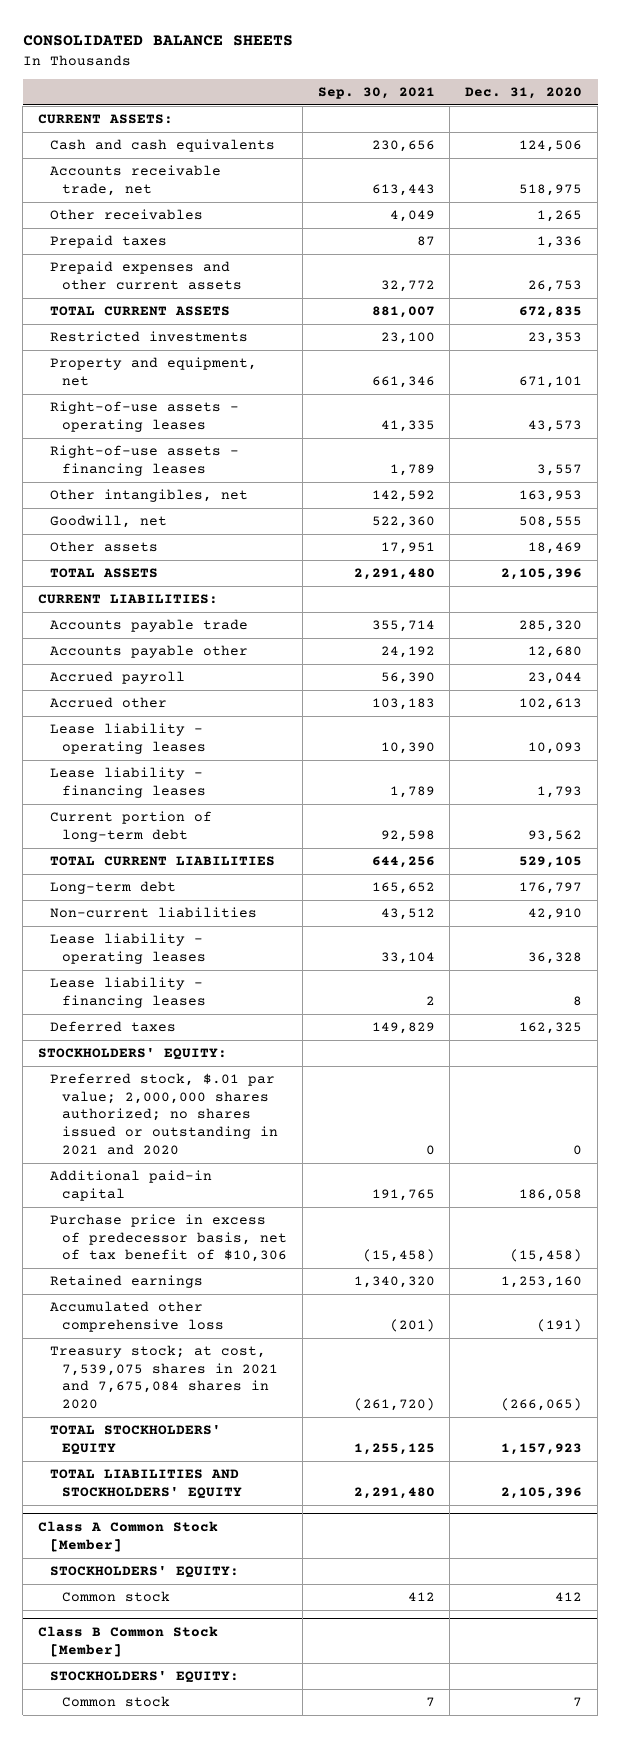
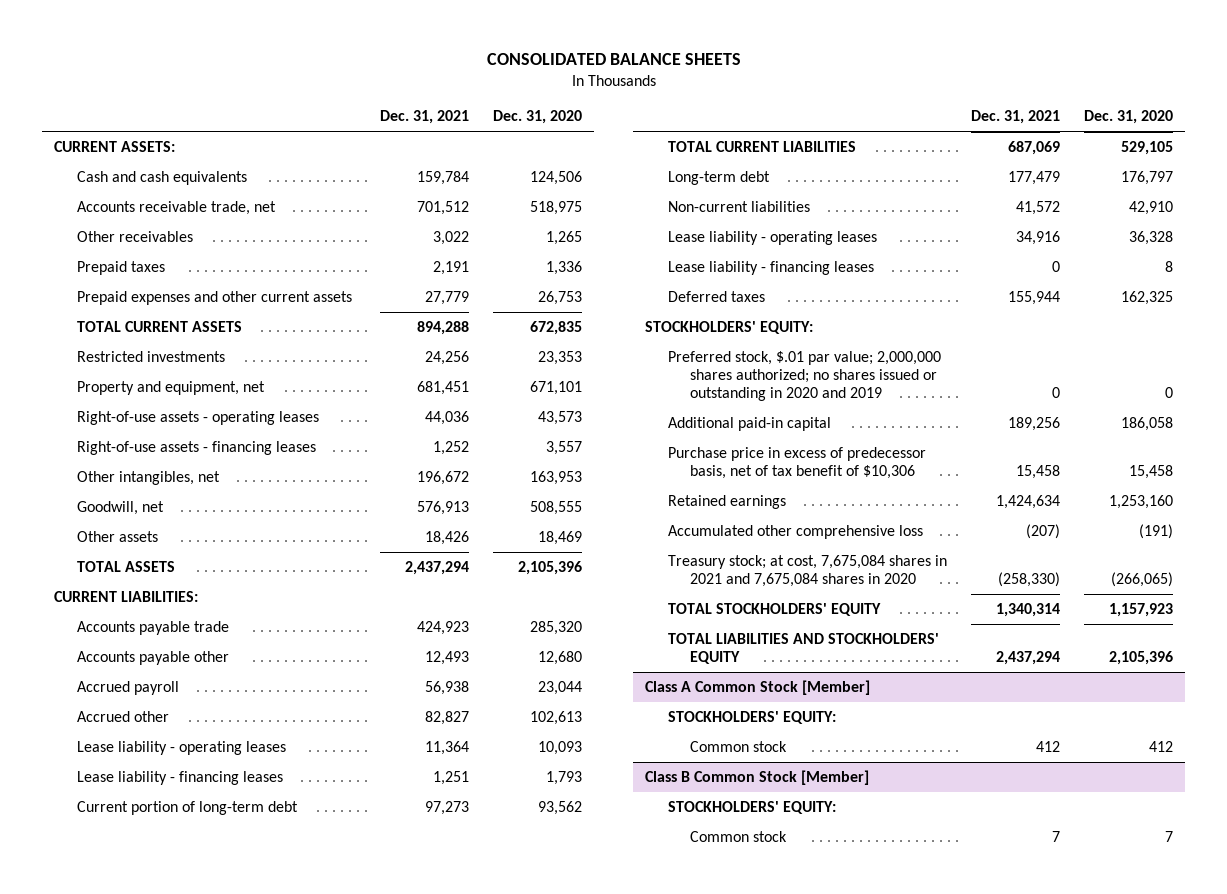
[317,87,435,100] Sep. 30, 2021 -> none
none -> [379,110,469,125] Dec. 31, 2021
[50,1073,278,1155] Preferred stock, $.01 par value; 2,000,000 shares authorized; no shares issued or outstanding in 2021 and 2020 -> [667,350,941,401] Preferred stock, $.01 par value; 2,000,000 shares authorized; no shares issued or outstanding in 2020 and 2019
[510,1249,583,1263] (15,458) -> [1129,464,1174,479] 15,458
[50,1345,278,1410] Treasury stock; at cost, 7,539,075 shares in 2021 and 7,675,084 shares in 2020 -> [667,554,947,587] Treasury stock; at cost, 7,675,084 shares in 2021 and 7,675,084 shares in 2020

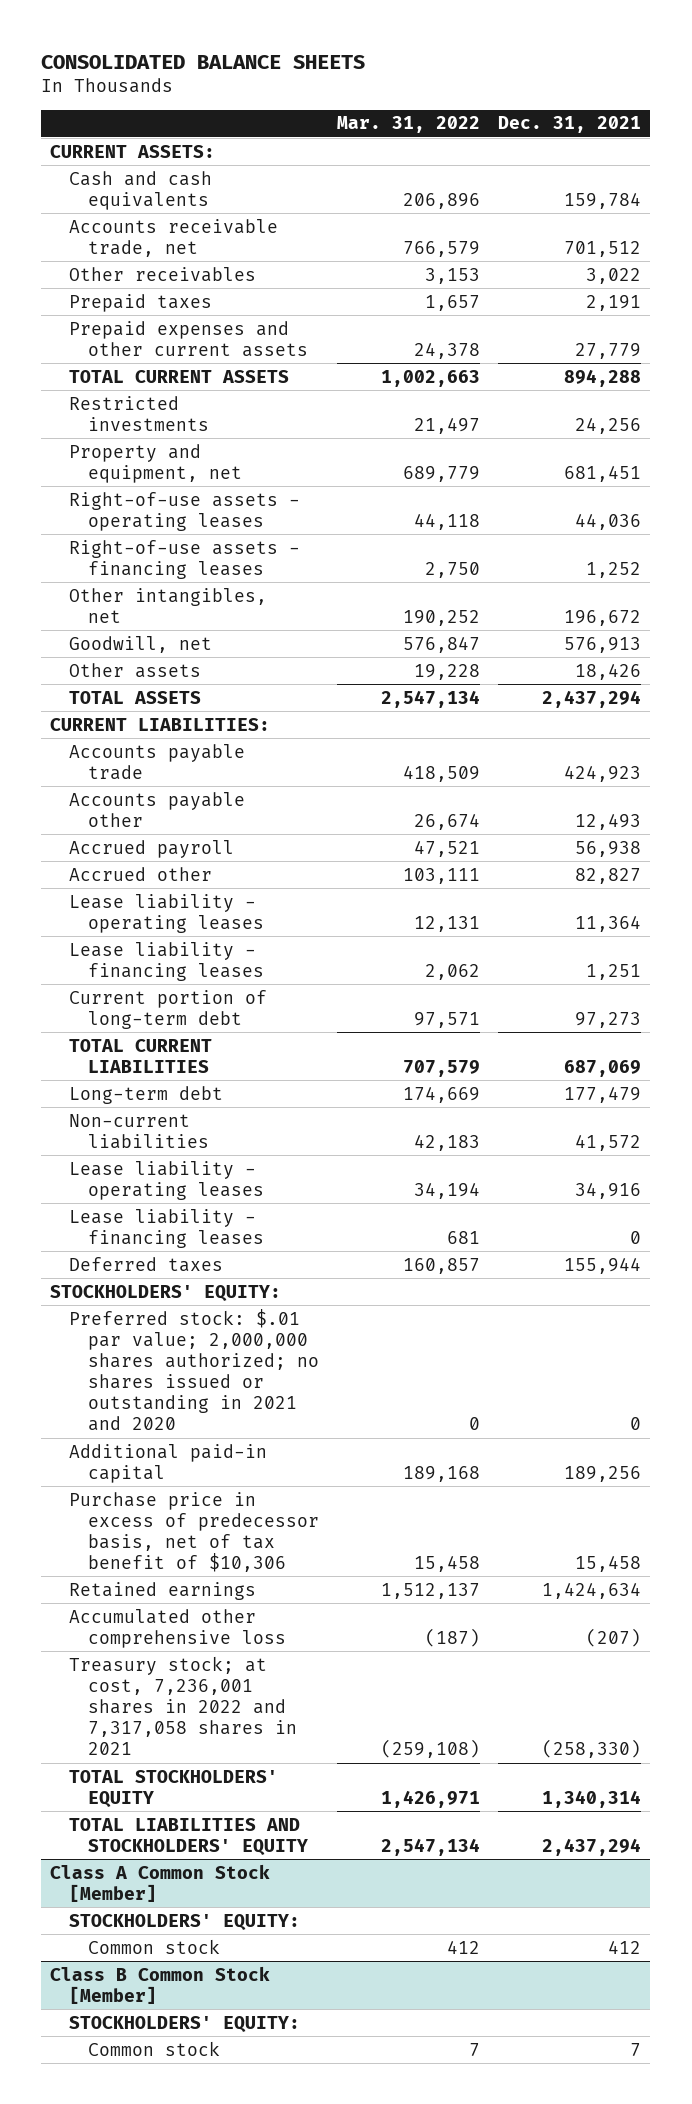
[493,110,583,125] Dec. 31, 2020 -> none
none -> [337,116,481,134] Mar. 31, 2022
[667,350,941,401] Preferred stock, $.01 par value; 2,000,000 shares authorized; no shares issued or outstanding in 2020 and 2019 -> [69,1308,320,1432] Preferred stock: $.01 par value; 2,000,000 shares authorized; no shares issued or outstanding in 2021 and 2020
[667,554,947,587] Treasury stock; at cost, 7,675,084 shares in 2021 and 7,675,084 shares in 2020 -> [69,1655,298,1756] Treasury stock; at cost, 7,236,001 shares in 2022 and 7,317,058 shares in 2021

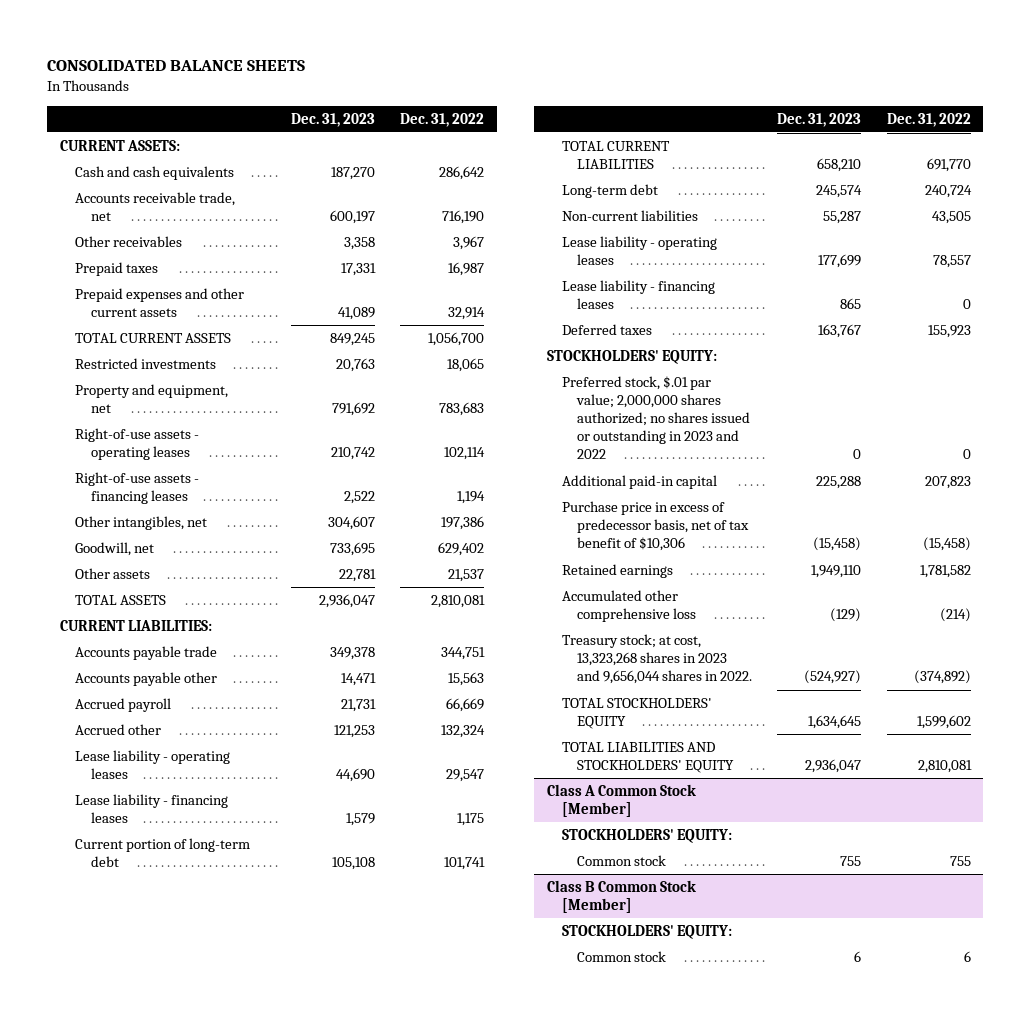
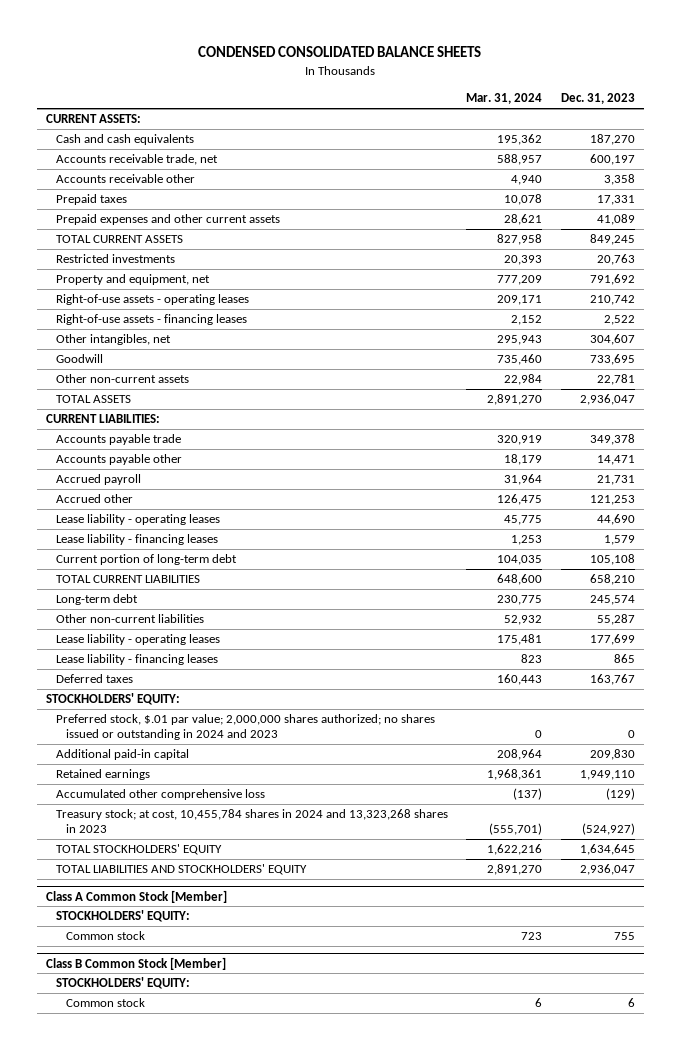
[47,59,306,71] CONSOLIDATED BALANCE SHEETS -> [198,46,482,58] CONDENSED CONSOLIDATED BALANCE SHEETS
[400,112,485,127] Dec. 31, 2022 -> none
none -> [466,93,543,105] Mar. 31, 2024
[75,236,183,248] Other receivables -> [55,174,195,184] Accounts receivable other
[75,542,155,557] Goodwill, net -> [55,354,103,364] Goodwill
[75,568,151,580] Other assets -> [55,374,189,384] Other non-current assets
[561,210,698,222] Non-current liabilities -> [55,614,204,624] Other non-current liabilities
[561,501,750,552] Purchase price in excess of predecessor basis, net of tax benefit of $10,306 -> none
[561,376,751,460] Preferred stock, $.01 par value; 2,000,000 shares authorized; no shares issued or outstanding in 2023 and 2022 -> [55,714,435,741] Preferred stock, $.01 par value; 2,000,000 shares authorized; no shares issued or outstanding in 2024 and 2023
[816,476,862,490] 225,288 -> [589,749,635,761] 209,830
[561,634,753,685] Treasury stock; at cost, 13,323,268 shares in 2023 and 9,656,044 shares in 2022. -> [55,809,448,834] Treasury stock; at cost, 10,455,784 shares in 2024 and 13,323,268 shares in 2023

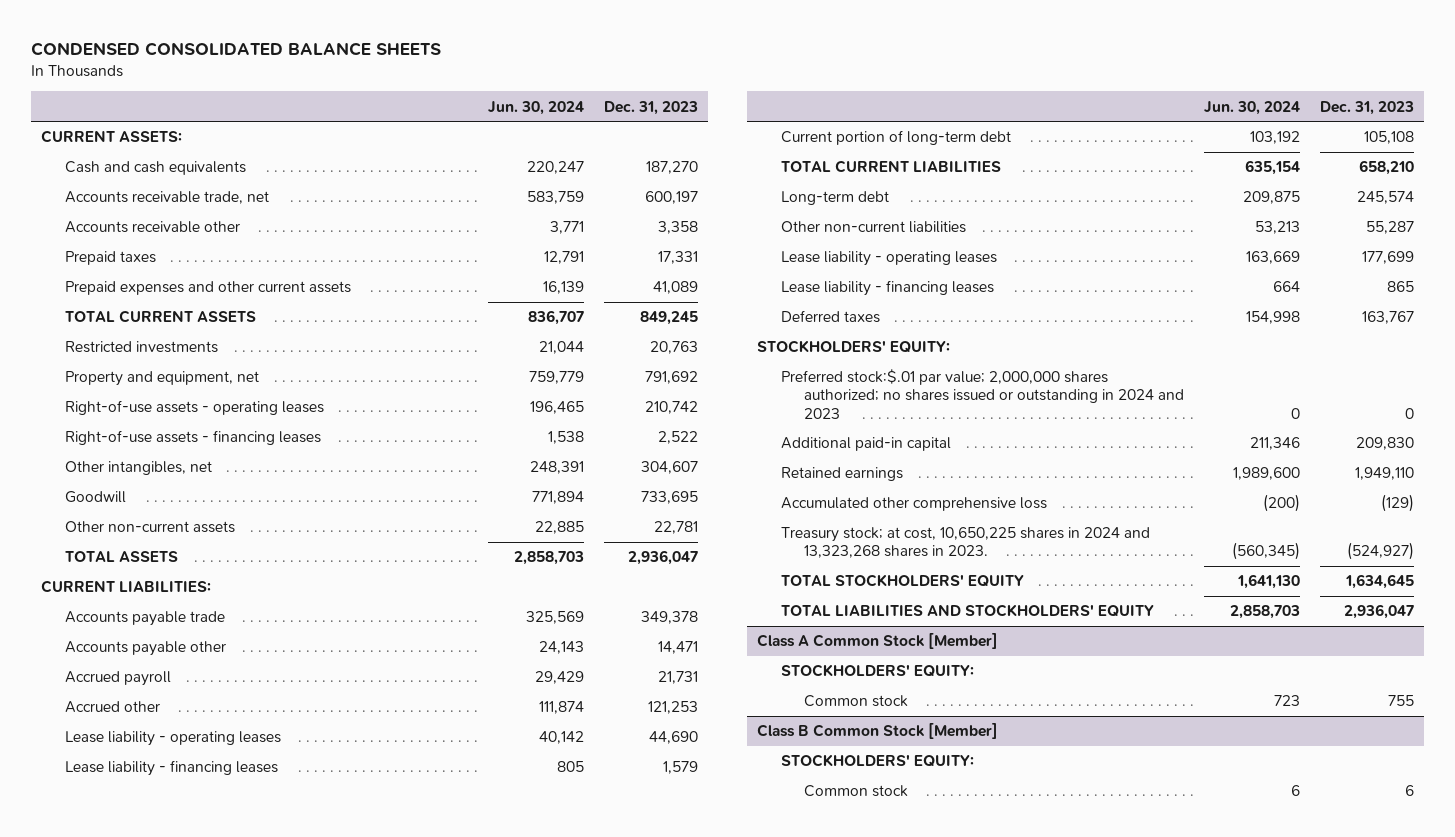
[466,93,543,105] Mar. 31, 2024 -> none
none -> [488,100,585,115] Jun. 30, 2024
[55,714,435,741] Preferred stock, $.01 par value; 2,000,000 shares authorized; no shares issued or outstanding in 2024 and 2023 -> [780,369,1185,419] Preferred stock:$.01 par value; 2,000,000 shares authorized; no shares issued or outstanding in 2024 and 2023
[55,809,448,834] Treasury stock; at cost, 10,455,784 shares in 2024 and 13,323,268 shares in 2023 -> [780,527,1150,559] Treasury stock; at cost, 10,650,225 shares in 2024 and 13,323,268 shares in 2023.

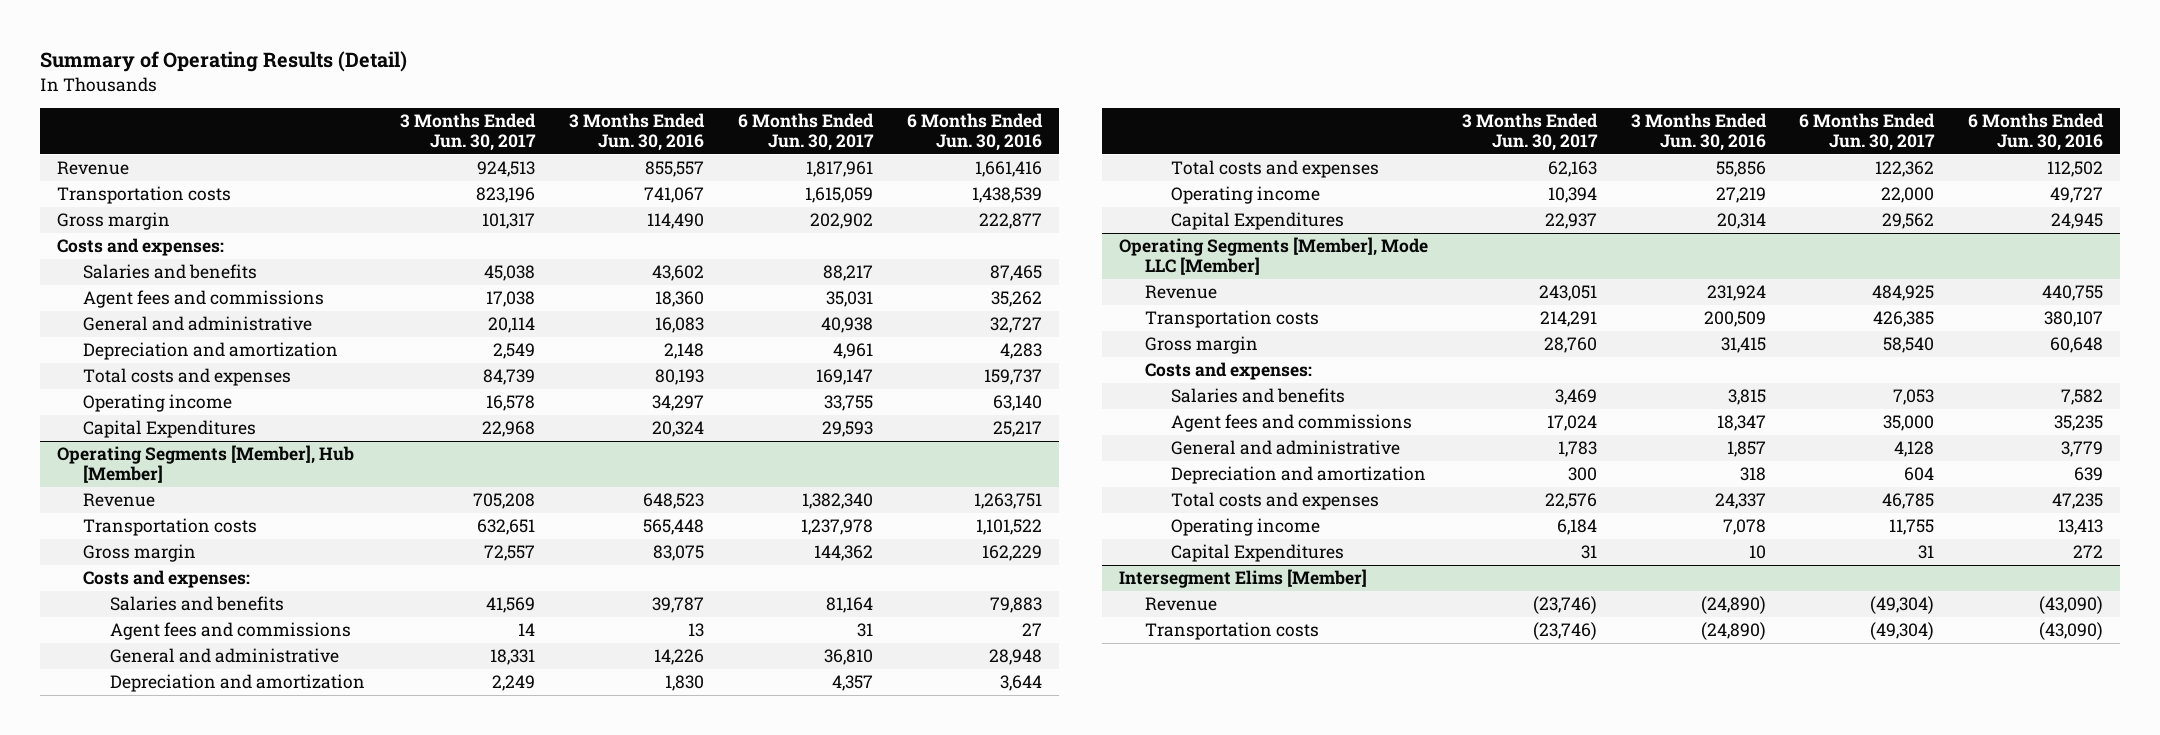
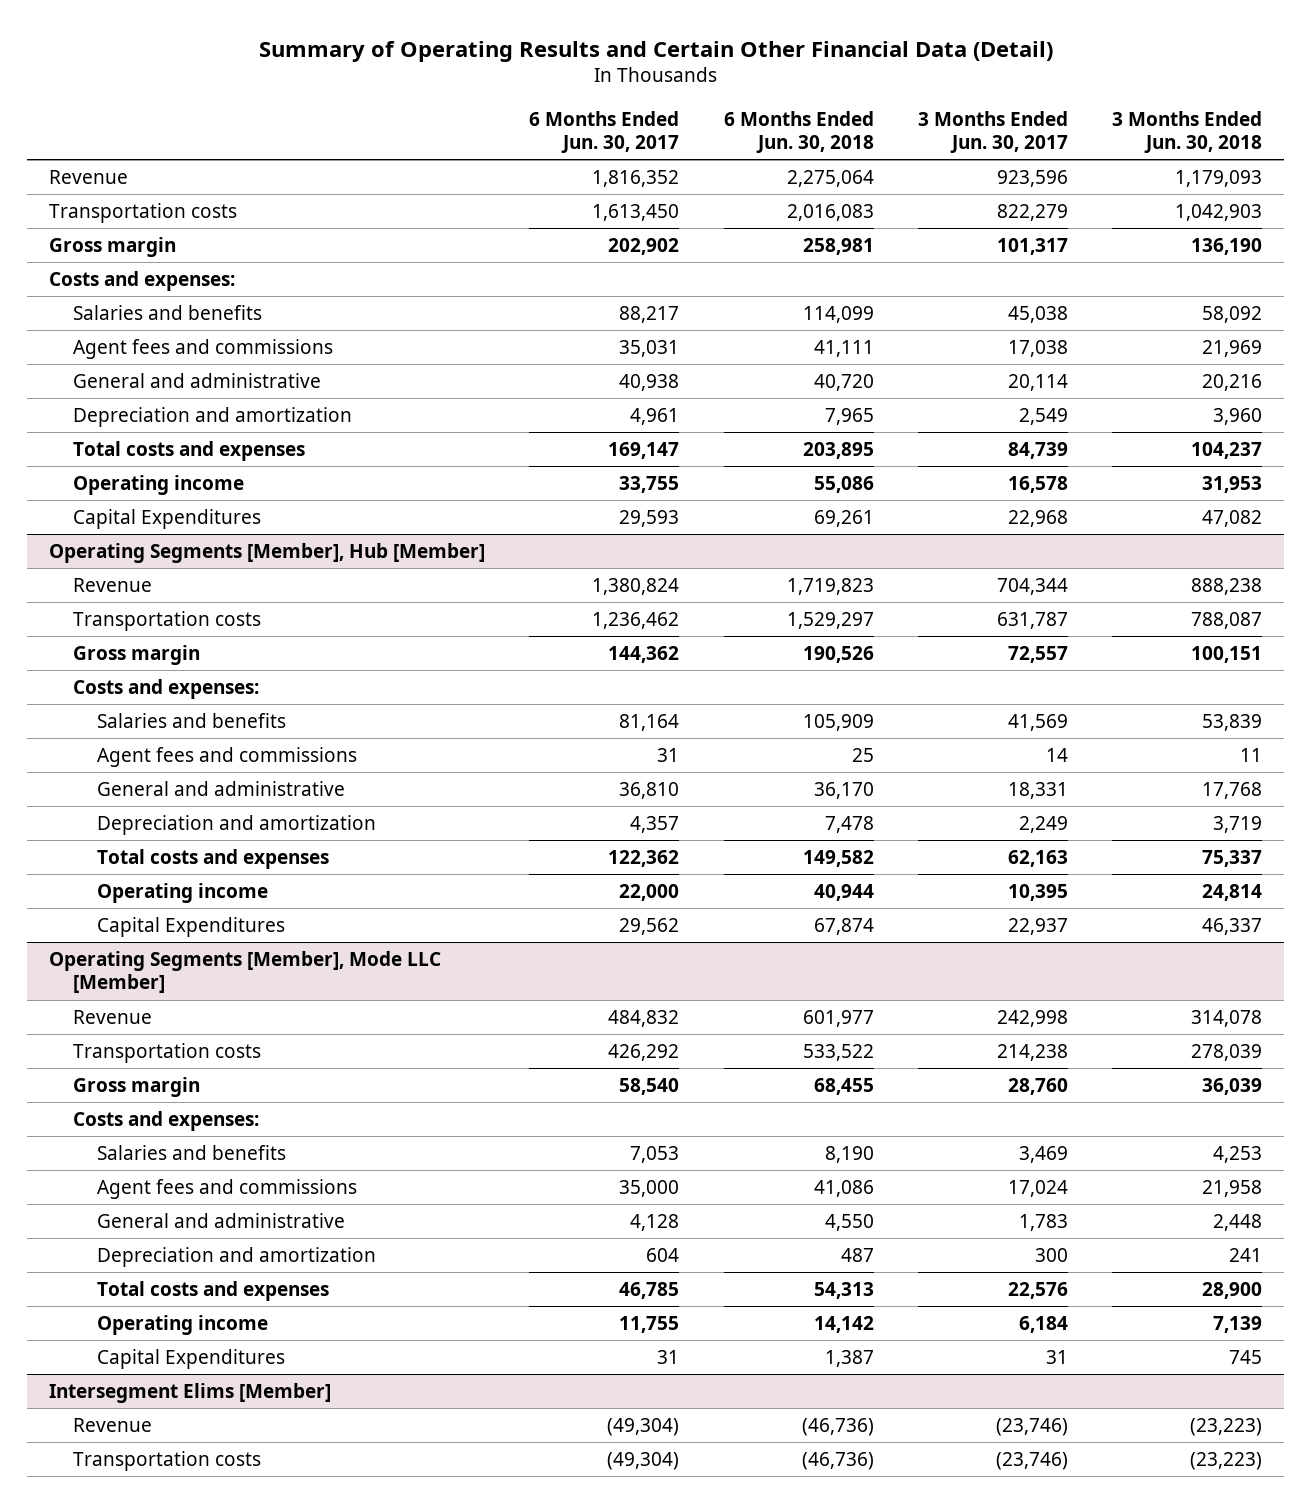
[40,51,408,73] Summary of Operating Results (Detail) -> [258,40,1053,62] Summary of Operating Results and Certain Other Financial Data (Detail)
[568,112,705,152] 3 Months Ended Jun. 30, 2016 -> none
[906,112,1043,152] 6 Months Ended Jun. 30, 2016 -> none
none -> [723,110,874,154] 6 Months Ended Jun. 30, 2018
none -> [1112,110,1263,154] 3 Months Ended Jun. 30, 2018
[477,161,536,178] 924,513 -> [996,170,1068,188] 923,596
[805,161,873,178] 1,817,961 -> [592,170,680,188] 1,816,352
[476,187,536,204] 823,196 -> [996,204,1068,222] 822,279
[804,187,873,204] 1,615,059 -> [592,204,680,222] 1,613,450
[473,493,536,510] 705,208 -> [996,578,1068,596] 704,344
[801,493,873,510] 1,382,340 -> [592,578,680,596] 1,380,824
[477,519,536,536] 632,651 -> [996,612,1068,630] 631,787
[800,519,873,536] 1,237,978 -> [592,612,680,630] 1,236,462
[1547,187,1597,204] 10,394 -> [1007,884,1068,902] 10,395
[1538,285,1597,302] 243,051 -> [996,1010,1068,1028] 242,998
[1872,285,1935,302] 484,925 -> [608,1010,680,1028] 484,832
[1539,311,1597,328] 214,291 -> [996,1044,1068,1062] 214,238
[1873,311,1935,328] 426,385 -> [608,1044,680,1062] 426,292

